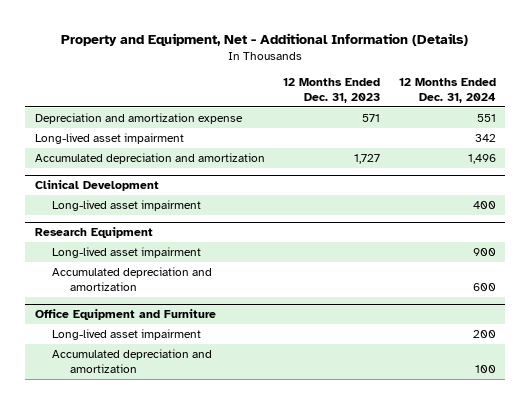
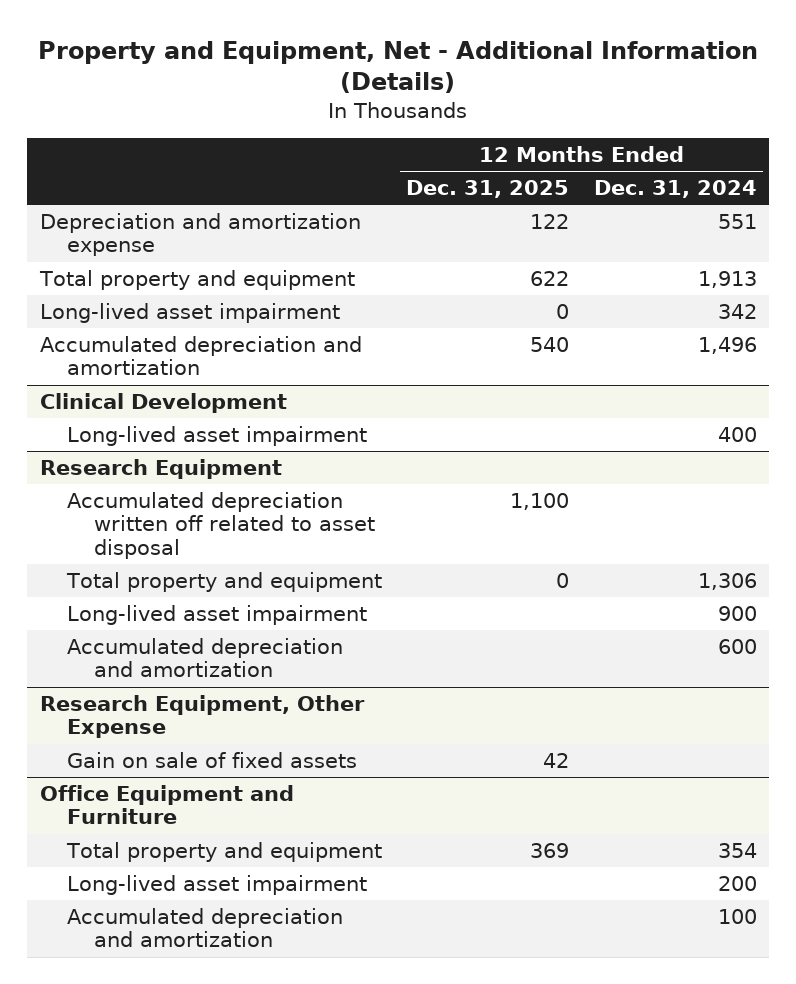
[283,78,381,103] 12 Months Ended Dec. 31, 2023 -> none
none -> [406,180,570,199] Dec. 31, 2025
none -> [38,270,355,291] Total property and equipment
none -> [66,492,375,559] Accumulated depreciation written off related to asset disposal
none -> [65,572,382,593] Total property and equipment
none -> [39,695,365,739] Research Equipment, Other Expense
none -> [66,752,357,769] Gain on sale of fixed assets
none -> [65,842,382,863] Total property and equipment

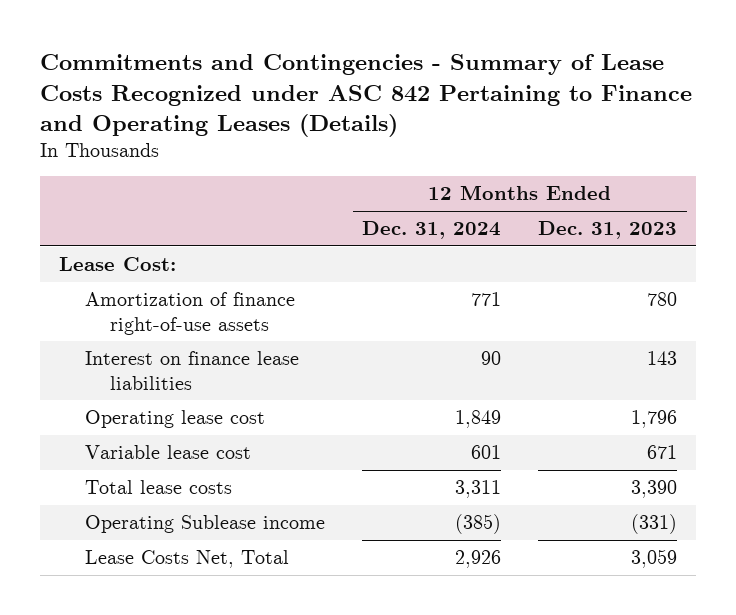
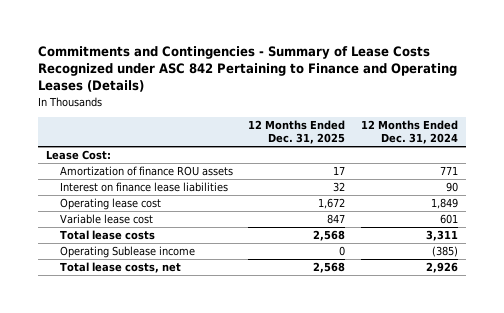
[538,221,678,240] Dec. 31, 2023 -> none
none -> [248,120,346,145] 12 Months Ended Dec. 31, 2025
[84,292,295,335] Amortization of finance right-of-use assets -> [59,166,233,177] Amortization of finance ROU assets
[84,550,289,569] Lease Costs Net, Total -> [59,262,181,274] Total lease costs, net

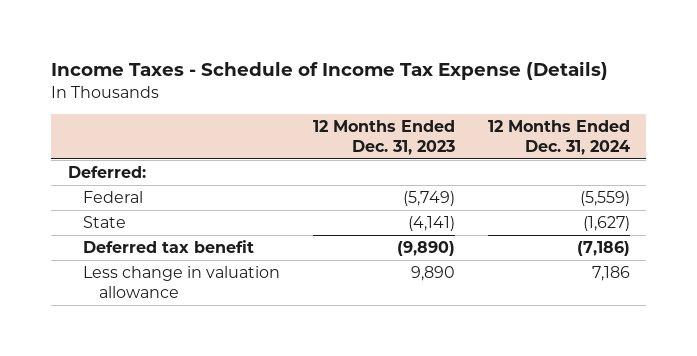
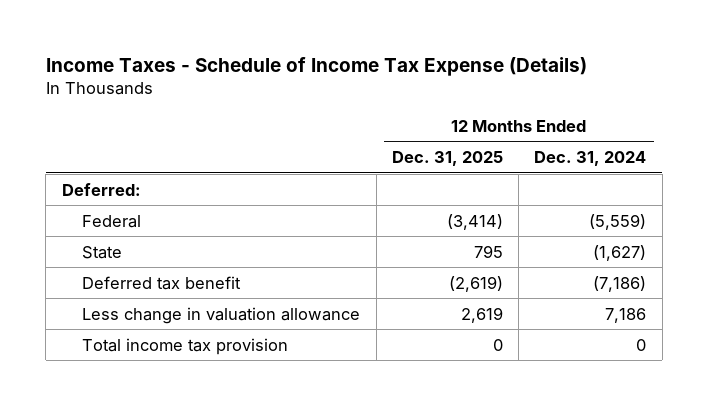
[312,120,455,156] 12 Months Ended Dec. 31, 2023 -> none
none -> [391,151,503,167] Dec. 31, 2025
none -> [82,337,289,355] Total income tax provision

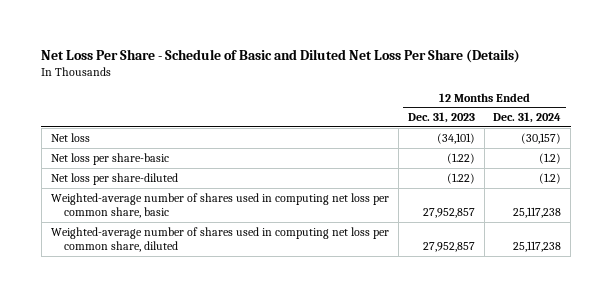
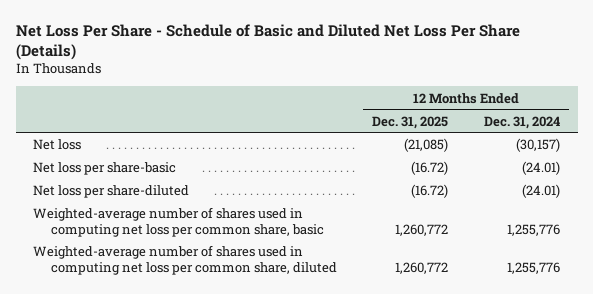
[407,112,475,124] Dec. 31, 2023 -> none
none -> [372,115,449,129] Dec. 31, 2025
[539,152,562,164] (1.2) -> [521,161,560,176] (24.01)
[539,172,562,184] (1.2) -> [521,184,560,199] (24.01)
[513,207,562,219] 25,117,238 -> [506,223,560,236] 1,255,776
[513,241,562,253] 25,117,238 -> [506,261,560,274] 1,255,776

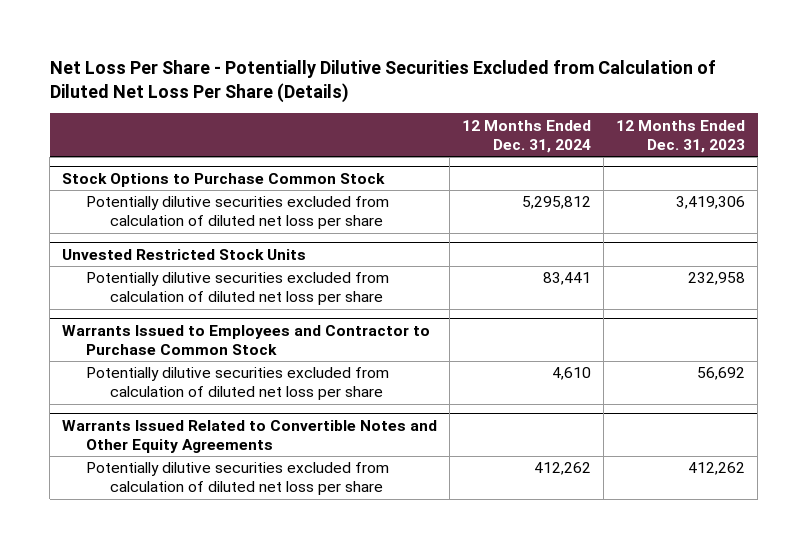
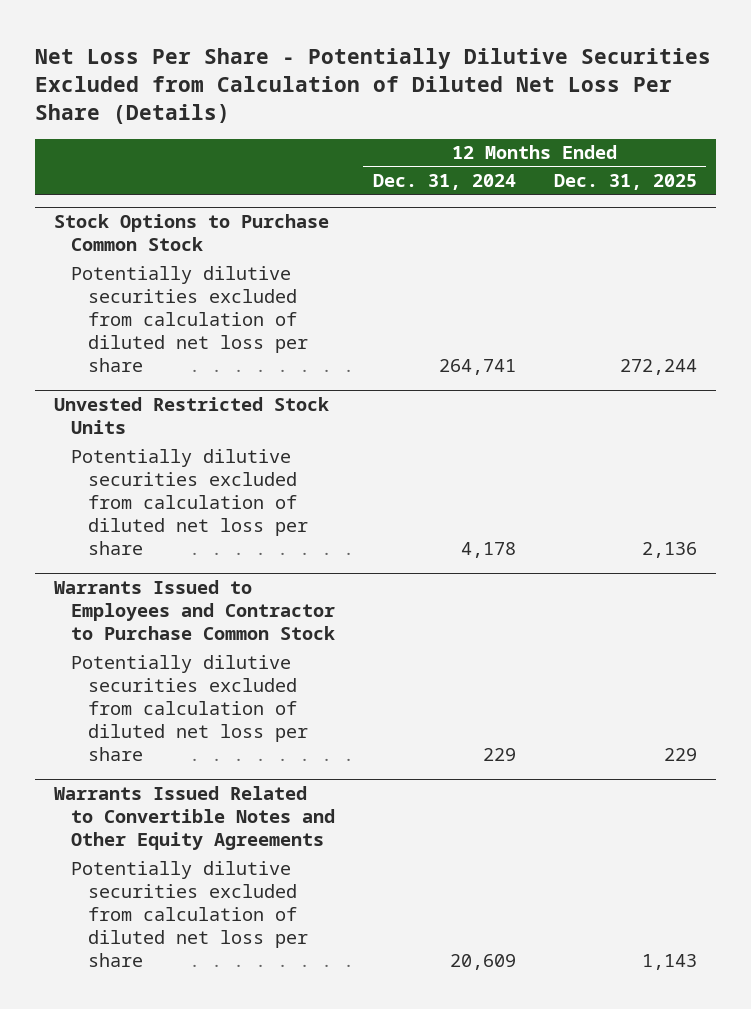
[616,119,746,153] 12 Months Ended Dec. 31, 2023 -> none
none -> [553,174,697,191] Dec. 31, 2025
[522,196,592,210] 5,295,812 -> [438,358,516,375] 264,741
[543,272,592,286] 83,441 -> [460,541,516,558] 4,178
[552,367,592,381] 4,610 -> [482,747,516,761] 229
[534,462,592,476] 412,262 -> [449,953,516,970] 20,609

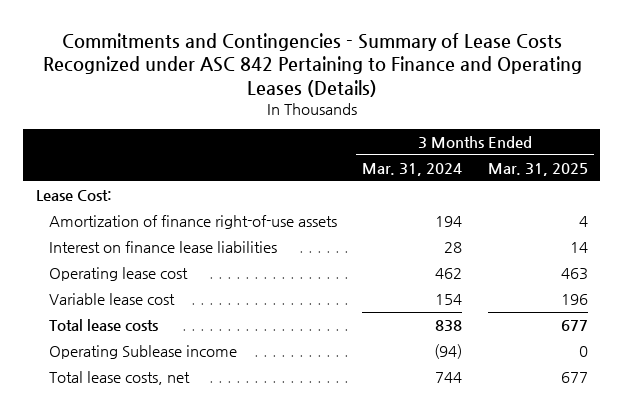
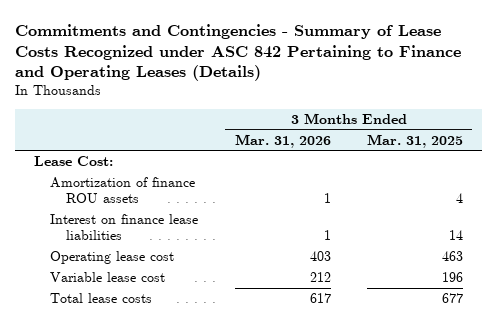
[362,163,463,177] Mar. 31, 2024 -> none
none -> [234,133,331,148] Mar. 31, 2026
[48,215,337,230] Amortization of finance right-of-use assets -> [49,176,195,203] Amortization of finance ROU assets
[48,345,237,360] Operating Sublease income -> none
[48,371,190,386] Total lease costs, net -> none

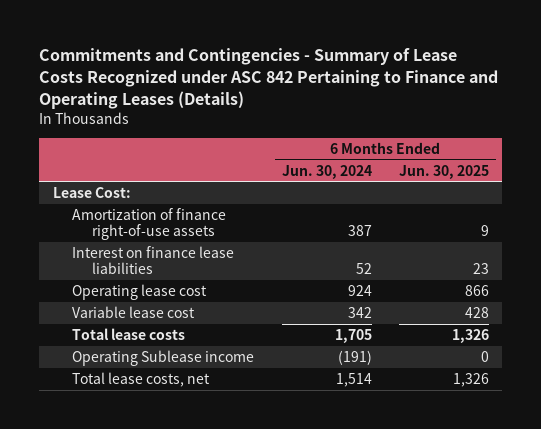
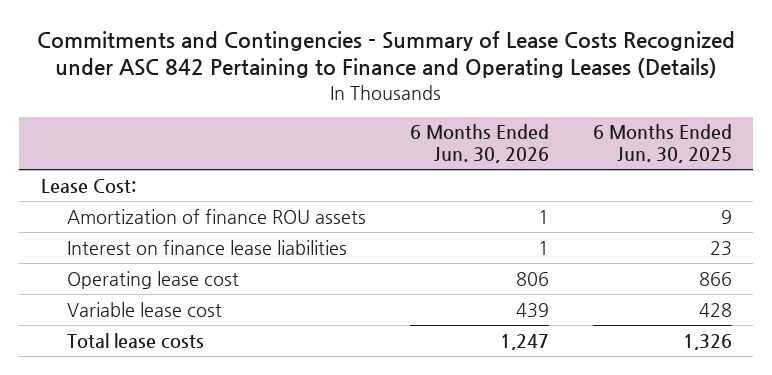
[281,164,372,179] Jun. 30, 2024 -> none
none -> [409,124,549,163] 6 Months Ended Jun. 30, 2026
[72,208,227,241] Amortization of finance right-of-use assets -> [67,208,367,224] Amortization of finance ROU assets
[72,350,255,367] Operating Sublease income -> none
[72,372,211,388] Total lease costs, net -> none

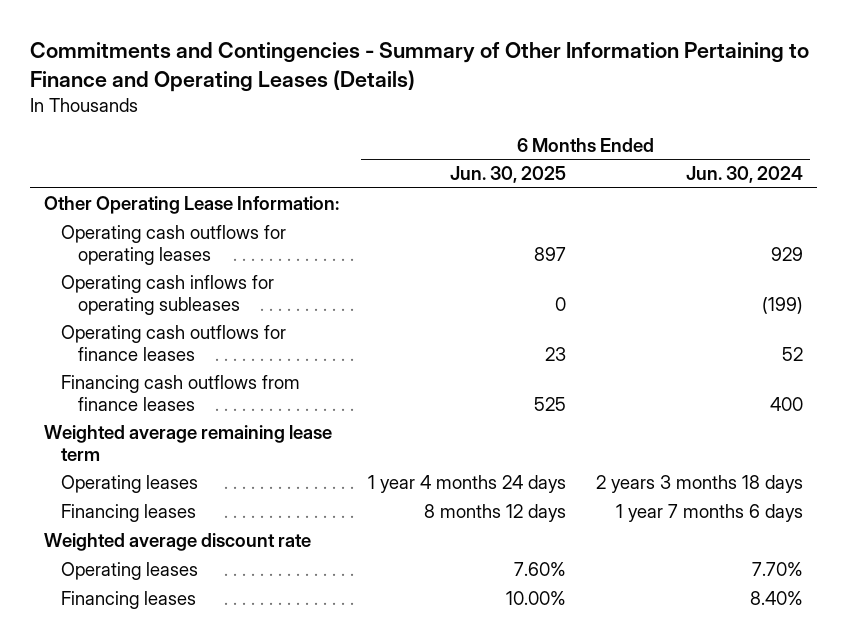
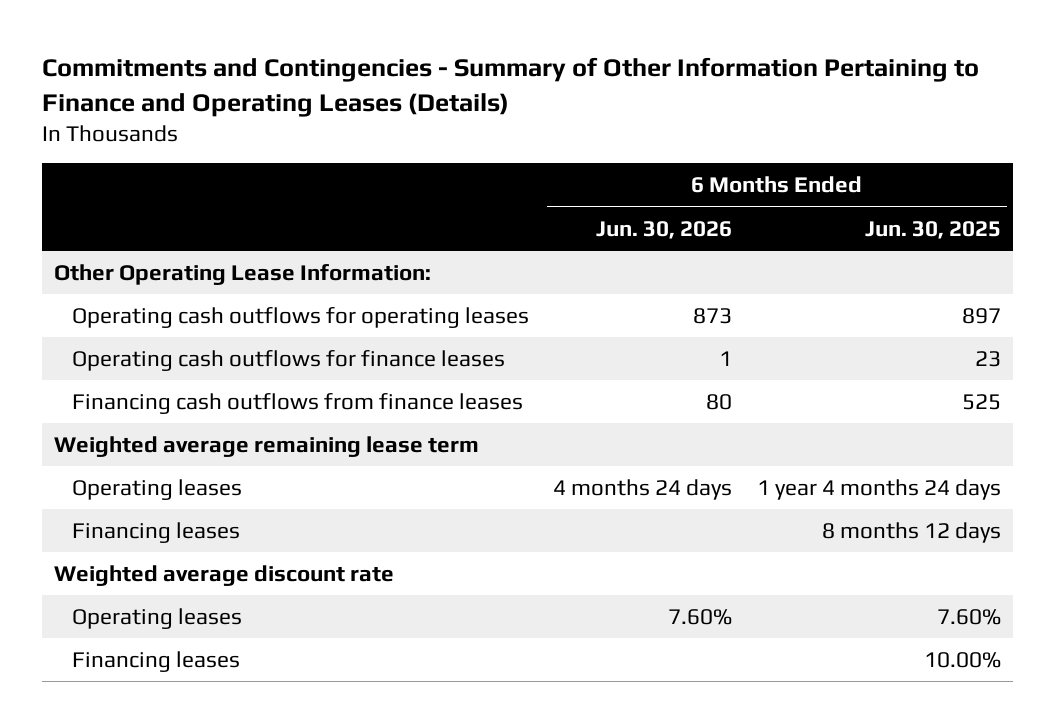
[685,166,803,184] Jun. 30, 2024 -> none
none -> [596,220,733,239] Jun. 30, 2026
[61,275,275,315] Operating cash inflows for operating subleases -> none

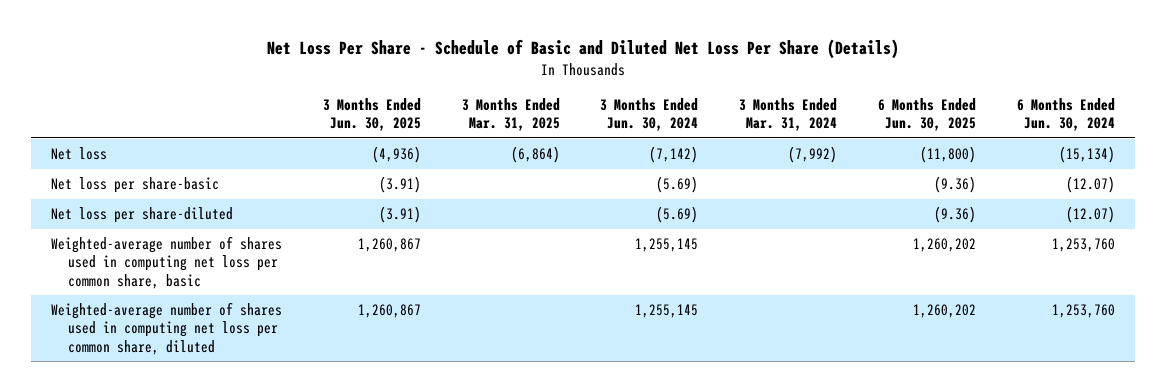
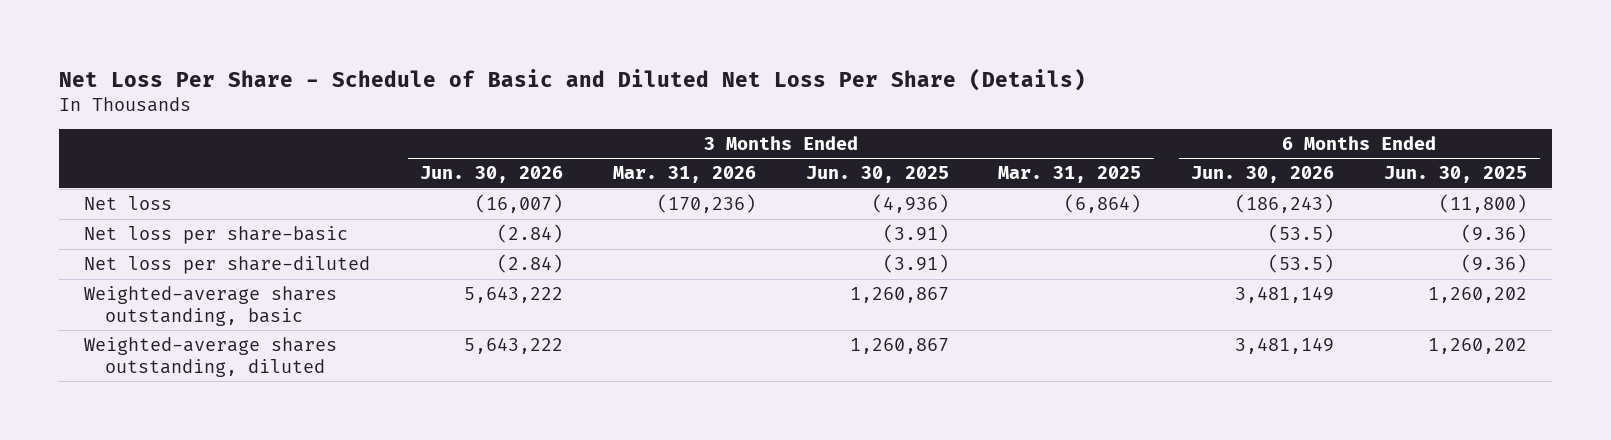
[600,98,699,132] 3 Months Ended Jun. 30, 2024 -> none
[739,98,838,132] 3 Months Ended Mar. 31, 2024 -> none
[1016,98,1115,132] 6 Months Ended Jun. 30, 2024 -> none
none -> [420,166,564,184] Jun. 30, 2026
none -> [612,166,756,184] Mar. 31, 2026
none -> [1191,166,1335,184] Jun. 30, 2026
[51,236,283,289] Weighted-average number of shares used in computing net loss per common share, basic -> [84,286,338,326] Weighted-average shares outstanding, basic
[51,302,283,355] Weighted-average number of shares used in computing net loss per common share, diluted -> [84,337,338,377] Weighted-average shares outstanding, diluted

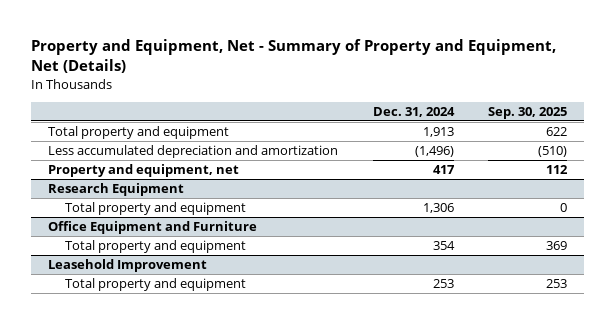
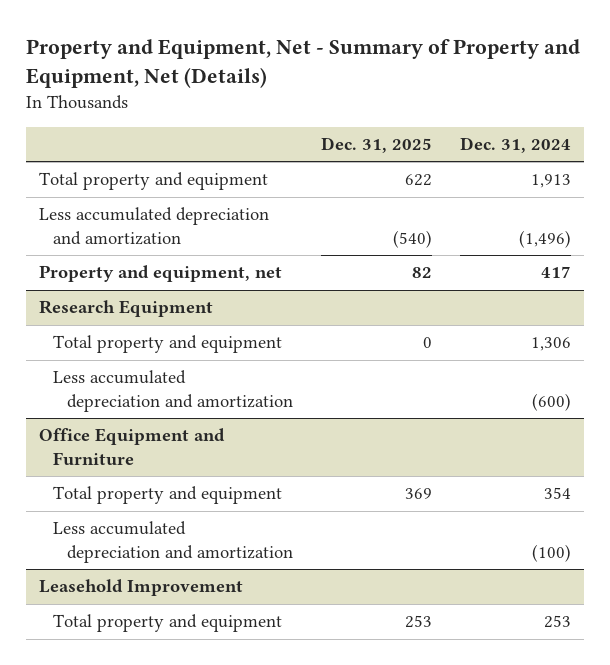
[487,106,567,119] Sep. 30, 2025 -> none
none -> [321,137,433,154] Dec. 31, 2025
none -> [53,370,294,412] Less accumulated depreciation and amortization
none -> [53,521,294,563] Less accumulated depreciation and amortization

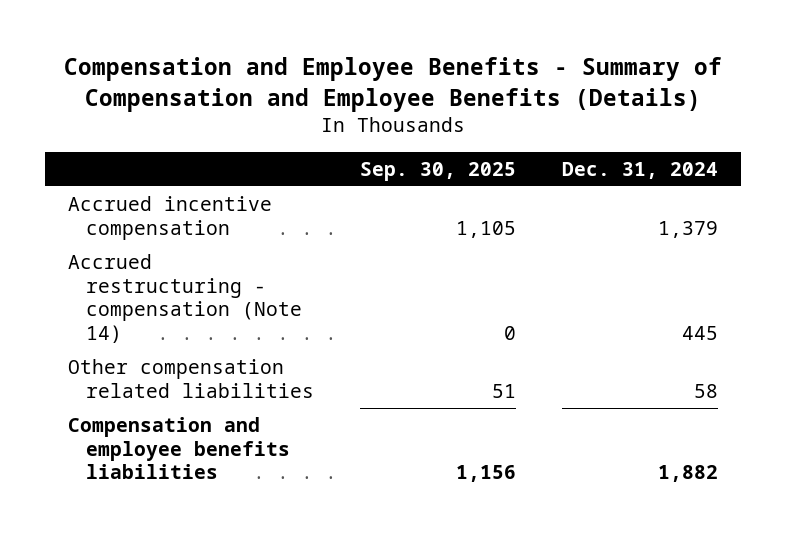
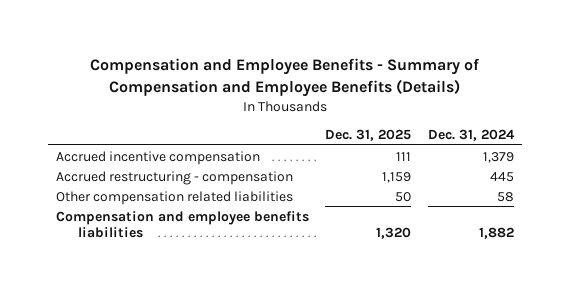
[359,161,516,181] Sep. 30, 2025 -> none
none -> [325,129,412,142] Dec. 31, 2025
[68,254,302,343] Accrued restructuring - compensation (Note 14) -> [56,170,294,185] Accrued restructuring - compensation

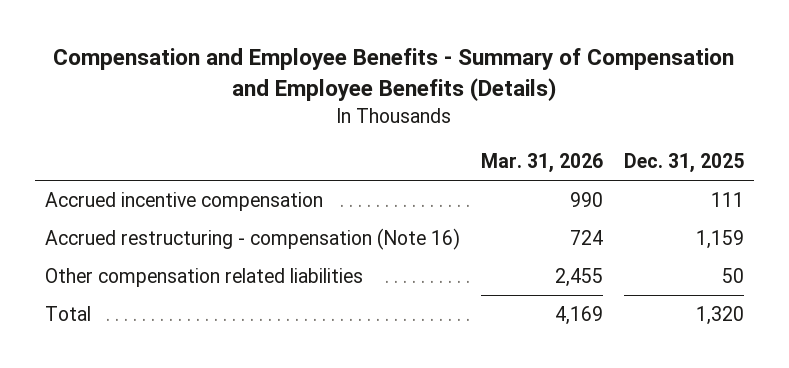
[427,129,515,142] Dec. 31, 2024 -> none
none -> [480,153,603,174] Mar. 31, 2026
[56,170,294,185] Accrued restructuring - compensation -> [45,228,461,251] Accrued restructuring - compensation (Note 16)
[56,210,310,239] Compensation and employee benefits liabilities -> [45,306,92,322] Total

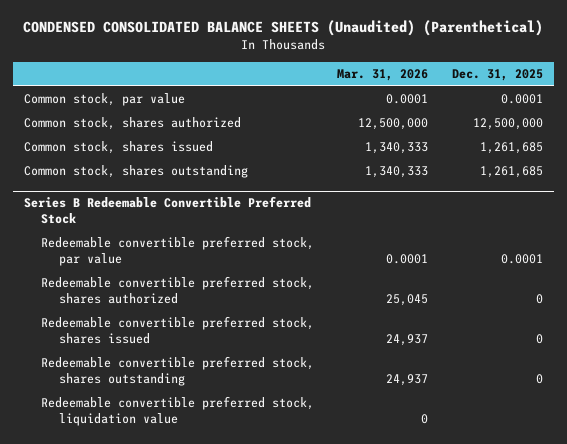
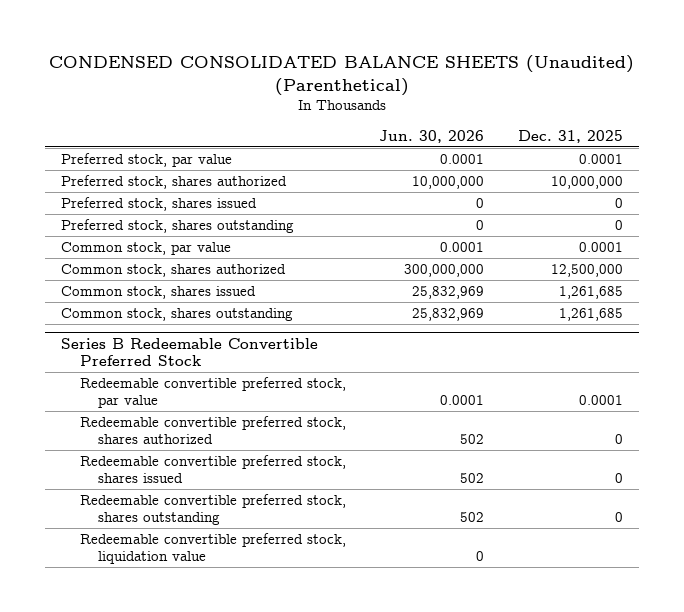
[337,69,429,82] Mar. 31, 2026 -> none
none -> [379,130,485,144] Jun. 30, 2026
none -> [61,152,233,167] Preferred stock, par value
none -> [61,174,288,189] Preferred stock, shares authorized
none -> [61,196,258,211] Preferred stock, shares issued
none -> [61,218,295,233] Preferred stock, shares outstanding

